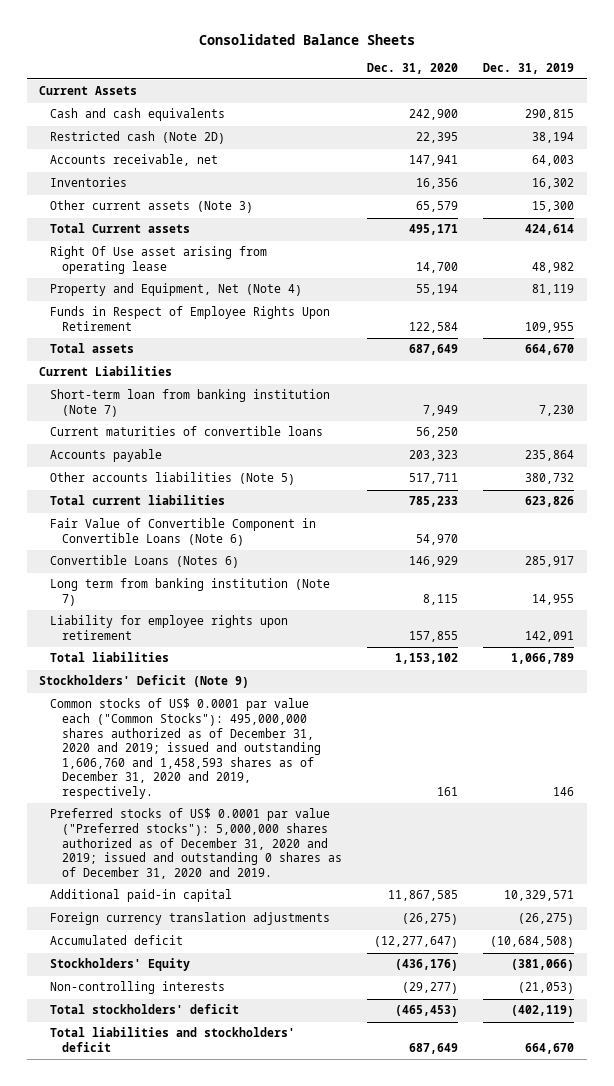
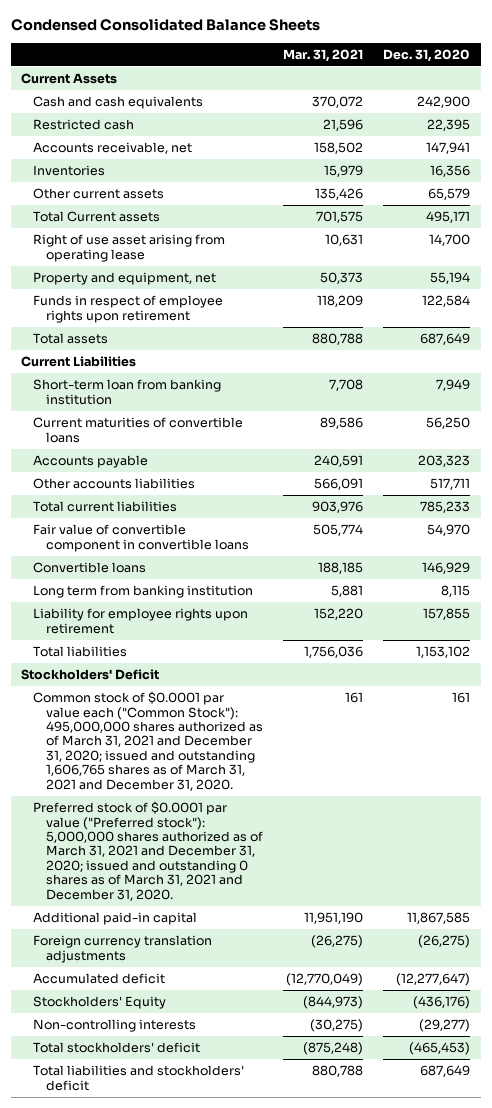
[198,33,415,45] Consolidated Balance Sheets -> [10,18,320,32] Condensed Consolidated Balance Sheets
[483,62,575,74] Dec. 31, 2019 -> none
none -> [282,48,363,62] Mar. 31, 2021
[50,131,226,145] Restricted cash (Note 2D) -> [33,119,135,131] Restricted cash
[50,200,254,214] Other current assets (Note 3) -> [33,188,165,200] Other current assets
[50,246,268,275] Right Of Use asset arising from operating lease -> [33,234,226,262] Right of use asset arising from operating lease
[50,283,303,297] Property and Equipment, Net (Note 4) -> [33,272,217,286] Property and equipment, net
[50,306,331,332] Funds in Respect of Employee Rights Upon Retirement -> [33,295,224,323] Funds in respect of employee rights upon retirement
[50,389,331,418] Short-term loan from banking institution (Note 7) -> [33,379,222,405] Short-term loan from banking institution
[50,472,296,486] Other accounts liabilities (Note 5) -> [33,478,196,490] Other accounts liabilities
[50,518,317,547] Fair Value of Convertible Component in Convertible Loans (Note 6) -> [33,524,249,552] Fair value of convertible component in convertible loans
[50,555,240,569] Convertible Loans (Notes 6) -> [33,562,147,574] Convertible loans
[50,578,331,607] Long term from banking institution (Note 7) -> [33,585,254,599] Long term from banking institution
[39,675,250,689] Stockholders' Deficit (Note 9) -> [21,669,160,681] Stockholders' Deficit
[50,698,321,799] Common stocks of US$ 0.0001 par value each ("Common Stocks"): 495,000,000 shares authorized as of December 31, 2020 and 2019; issued and outstanding 1,606,760 and 1,458,593 shares as of December 31, 2020 and 2019, respectively. -> [33,691,263,791] Common stock of $0.0001 par value each ("Common Stock"): 495,000,000 shares authorized as of March 31, 2021 and December 31, 2020; issued and outstanding 1,606,765 shares as of March 31, 2021 and December 31, 2020.
[50,808,342,879] Preferred stocks of US$ 0.0001 par value ("Preferred stocks"): 5,000,000 shares authorized as of December 31, 2020 and 2019; issued and outstanding 0 shares as of December 31, 2020 and 2019. -> [33,801,263,901] Preferred stock of $0.0001 par value ("Preferred stock"): 5,000,000 shares authorized as of March 31, 2021 and December 31, 2020; issued and outstanding 0 shares as of March 31, 2021 and December 31, 2020.

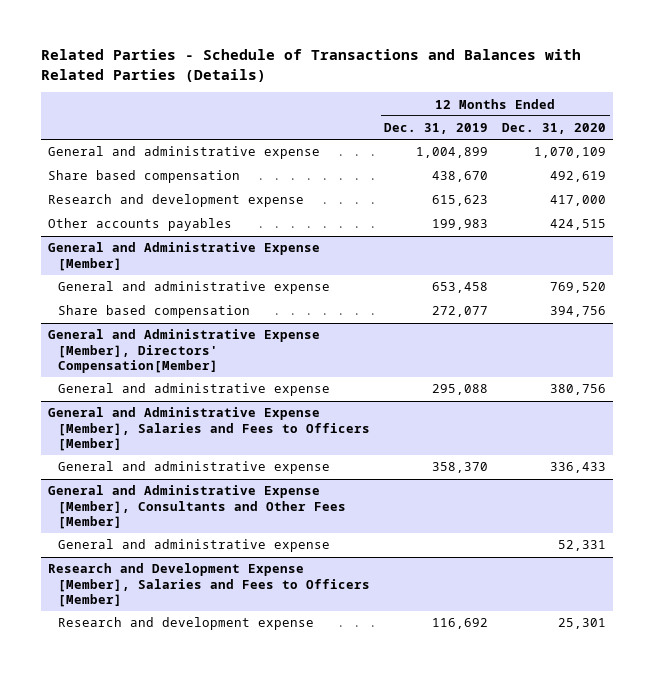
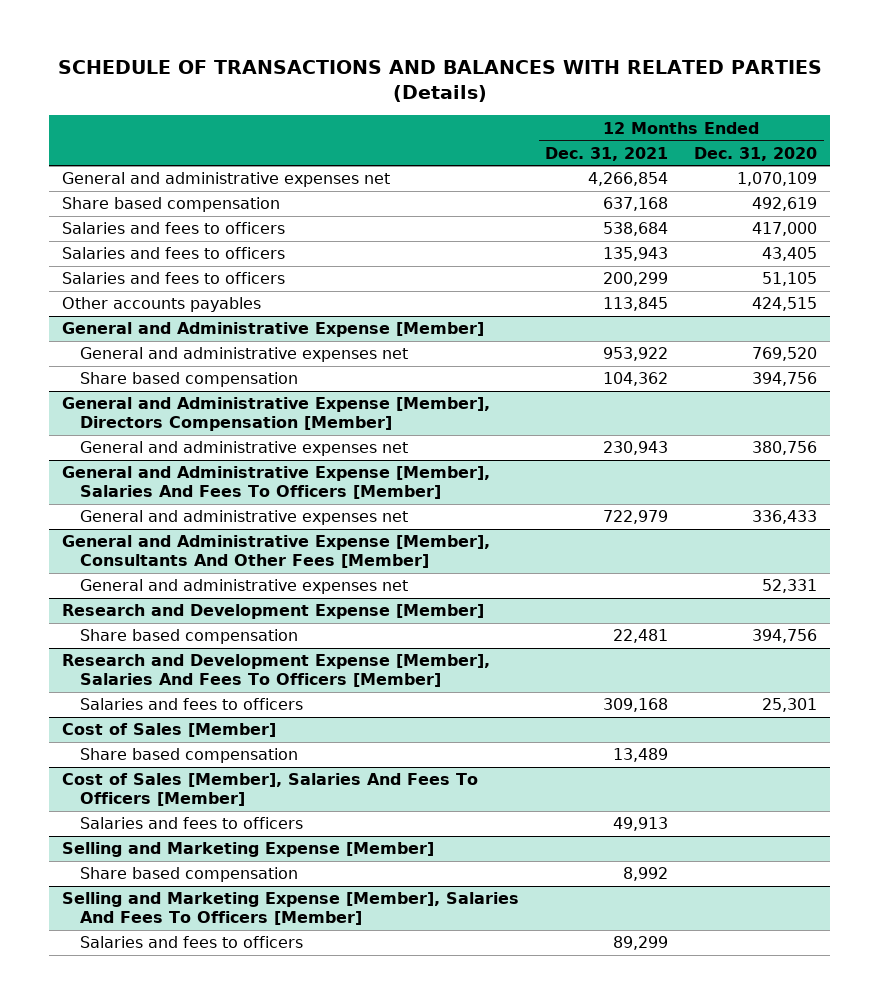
[40,49,581,82] Related Parties - Schedule of Transactions and Balances with Related Parties (Details) -> [57,60,822,103] SCHEDULE OF TRANSACTIONS AND BALANCES WITH RELATED PARTIES (Details)
[384,123,489,135] Dec. 31, 2019 -> none
none -> [545,146,669,161] Dec. 31, 2021
[48,146,321,160] General and administrative expense -> [62,172,391,188] General and administrative expenses net
[48,194,305,208] Research and development expense -> [62,222,286,235] Salaries and fees to officers
none -> [62,247,286,260] Salaries and fees to officers
none -> [62,272,286,285] Salaries and fees to officers
[58,281,331,295] General and administrative expense -> [80,347,409,363] General and administrative expenses net
[48,329,321,373] General and Administrative Expense [Member], Directors' Compensation[Member] -> [62,397,491,432] General and Administrative Expense [Member], Directors Compensation [Member]
[58,383,331,397] General and administrative expense -> [80,441,409,457] General and administrative expenses net
[48,407,371,451] General and Administrative Expense [Member], Salaries and Fees to Officers [Member] -> [62,466,491,500] General and Administrative Expense [Member], Salaries And Fees To Officers [Member]
[58,461,331,475] General and administrative expense -> [80,510,409,526] General and administrative expenses net
[48,485,347,529] General and Administrative Expense [Member], Consultants and Other Fees [Member] -> [62,535,491,569] General and Administrative Expense [Member], Consultants And Other Fees [Member]
[58,539,331,553] General and administrative expense -> [80,579,409,595] General and administrative expenses net
none -> [62,604,485,620] Research and Development Expense [Member]
none -> [80,629,299,645] Share based compensation
[48,563,371,607] Research and Development Expense [Member], Salaries and Fees to Officers [Member] -> [62,654,491,688] Research and Development Expense [Member], Salaries And Fees To Officers [Member]
[58,617,315,631] Research and development expense -> [80,698,304,711] Salaries and fees to officers
none -> [62,723,277,738] Cost of Sales [Member]
none -> [80,748,299,764] Share based compensation
none -> [62,773,479,807] Cost of Sales [Member], Salaries And Fees To Officers [Member]
none -> [80,817,304,830] Salaries and fees to officers
none -> [62,842,435,858] Selling and Marketing Expense [Member]
none -> [80,867,299,883] Share based compensation
none -> [62,892,520,926] Selling and Marketing Expense [Member], Salaries And Fees To Officers [Member]
none -> [80,936,304,949] Salaries and fees to officers

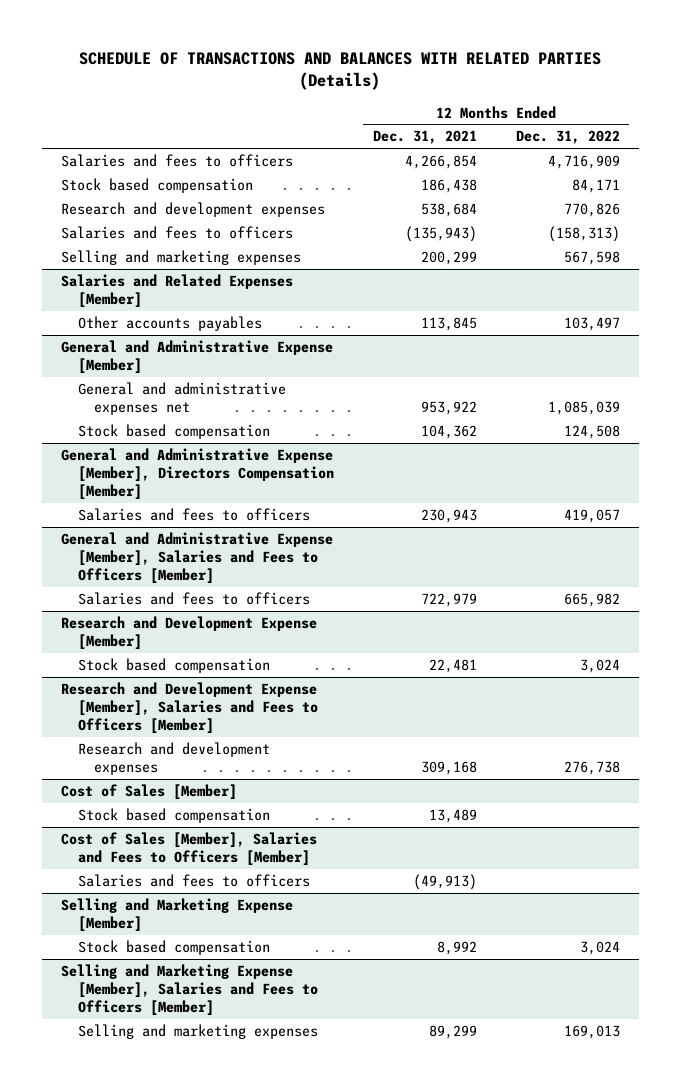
[694,146,818,161] Dec. 31, 2020 -> none
none -> [515,130,620,145] Dec. 31, 2022
[62,247,286,260] Salaries and fees to officers -> none
[62,172,391,188] General and administrative expenses net -> [61,153,294,167] Salaries and fees to officers
[62,197,281,213] Share based compensation -> [61,177,254,193] Stock based compensation
[603,197,669,212] 637,168 -> [420,178,477,193] 186,438
none -> [61,201,326,217] Research and development expenses
[603,222,669,237] 538,684 -> [404,225,477,242] (135,943)
[62,272,286,285] Salaries and fees to officers -> [61,249,302,265] Selling and marketing expenses
none -> [61,273,294,308] Salaries and Related Expenses [Member]
[80,372,299,388] Share based compensation -> [77,423,270,439] Stock based compensation
[62,535,491,569] General and Administrative Expense [Member], Consultants And Other Fees [Member] -> none
[80,579,409,595] General and administrative expenses net -> none
[80,441,409,457] General and administrative expenses net -> [77,507,310,521] Salaries and fees to officers
[62,466,491,500] General and Administrative Expense [Member], Salaries And Fees To Officers [Member] -> [61,531,334,584] General and Administrative Expense [Member], Salaries and Fees to Officers [Member]
[80,510,409,526] General and administrative expenses net -> [77,591,310,605] Salaries and fees to officers
[80,629,299,645] Share based compensation -> [77,657,270,673] Stock based compensation
[62,654,491,688] Research and Development Expense [Member], Salaries And Fees To Officers [Member] -> [61,681,318,734] Research and Development Expense [Member], Salaries and Fees to Officers [Member]
[80,698,304,711] Salaries and fees to officers -> [77,741,270,775] Research and development expenses
[80,748,299,764] Share based compensation -> [77,807,270,823] Stock based compensation
[62,773,479,807] Cost of Sales [Member], Salaries And Fees To Officers [Member] -> [61,831,318,866] Cost of Sales [Member], Salaries and Fees to Officers [Member]
[613,817,669,832] 49,913 -> [412,873,477,890] (49,913)
[80,867,299,883] Share based compensation -> [77,939,270,955] Stock based compensation
[62,892,520,926] Selling and Marketing Expense [Member], Salaries And Fees To Officers [Member] -> [61,963,318,1016] Selling and Marketing Expense [Member], Salaries and Fees to Officers [Member]
[80,936,304,949] Salaries and fees to officers -> [77,1023,318,1039] Selling and marketing expenses

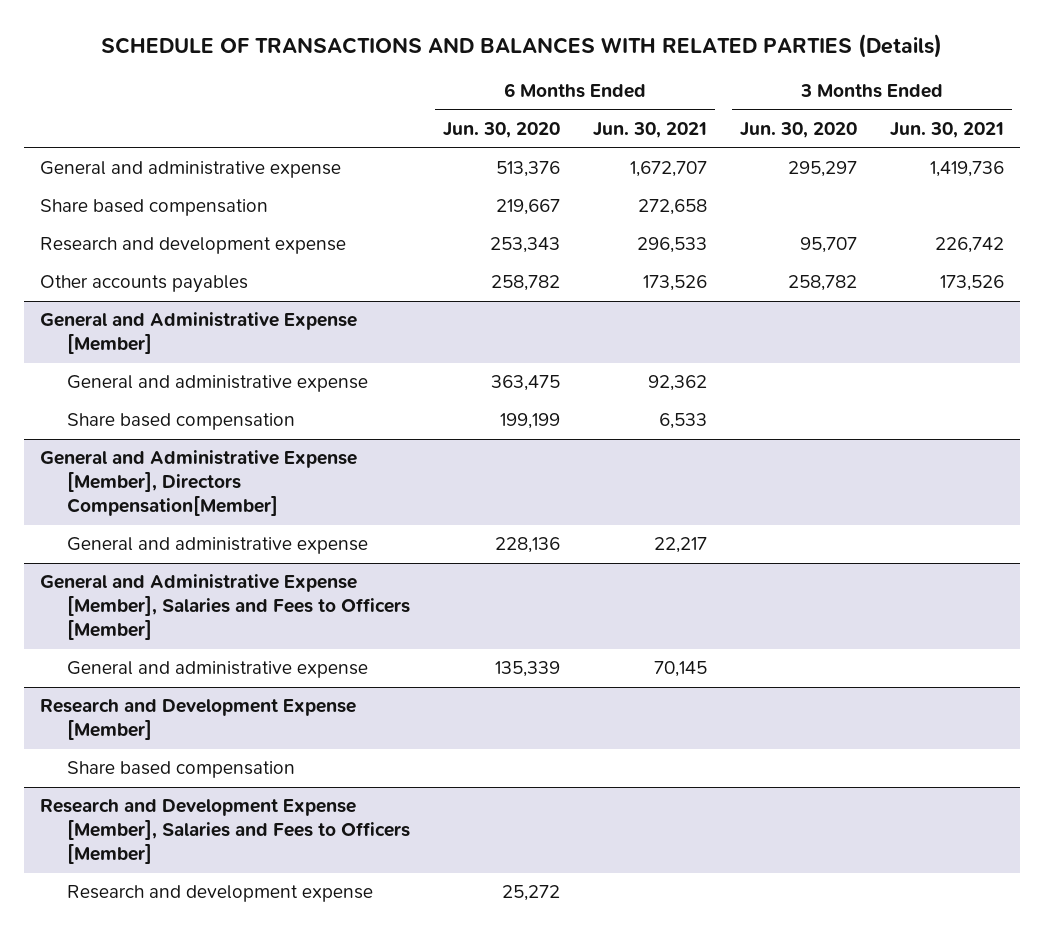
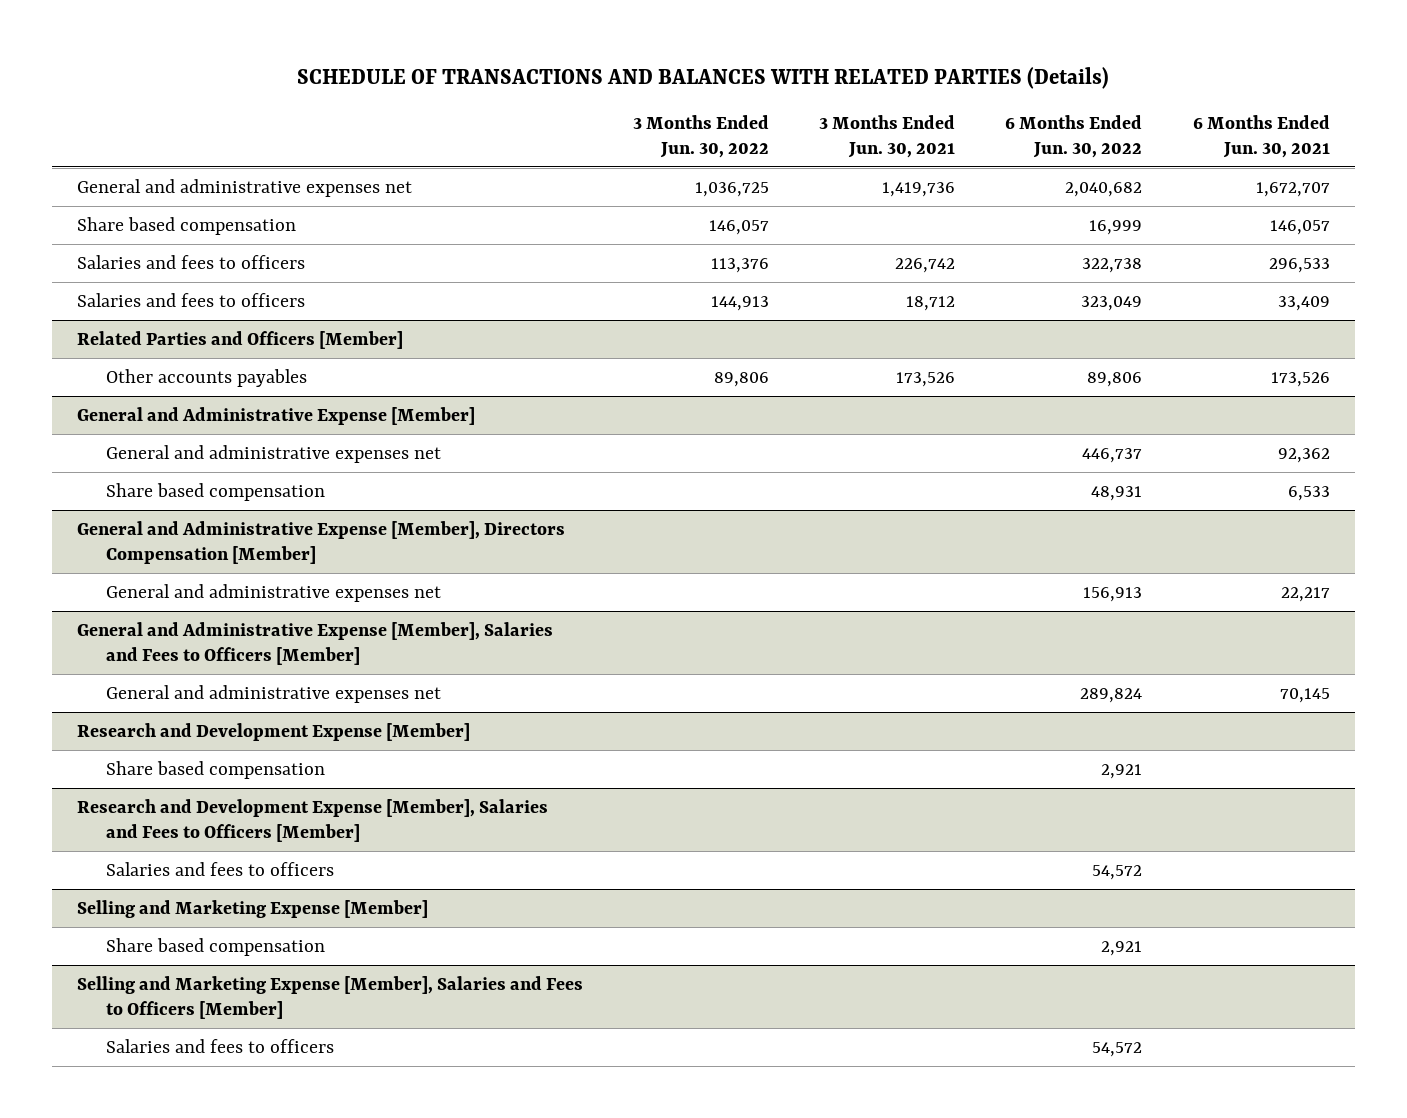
[443,121,561,138] Jun. 30, 2020 -> none
[739,121,857,138] Jun. 30, 2020 -> none
none -> [633,114,770,158] 3 Months Ended Jun. 30, 2022
none -> [1005,114,1143,158] 6 Months Ended Jun. 30, 2022
[40,161,342,179] General and administrative expense -> [76,178,412,197] General and administrative expenses net
[638,199,708,216] 272,658 -> [1269,219,1330,235] 146,057
[40,237,347,255] Research and development expense -> [76,254,305,269] Salaries and fees to officers
none -> [76,292,305,307] Salaries and fees to officers
none -> [76,330,403,349] Related Parties and Officers [Member]
[67,375,369,393] General and administrative expense -> [106,444,442,463] General and administrative expenses net
[40,450,358,517] General and Administrative Expense [Member], Directors Compensation[Member] -> [76,520,565,564] General and Administrative Expense [Member], Directors Compensation [Member]
[67,537,369,555] General and administrative expense -> [106,583,442,602] General and administrative expenses net
[67,661,369,679] General and administrative expense -> [106,684,442,703] General and administrative expenses net
[67,885,374,903] Research and development expense -> [106,861,335,876] Salaries and fees to officers
none -> [76,899,428,918] Selling and Marketing Expense [Member]
none -> [106,937,326,956] Share based compensation
none -> [76,975,583,1019] Selling and Marketing Expense [Member], Salaries and Fees to Officers [Member]
none -> [106,1038,335,1053] Salaries and fees to officers

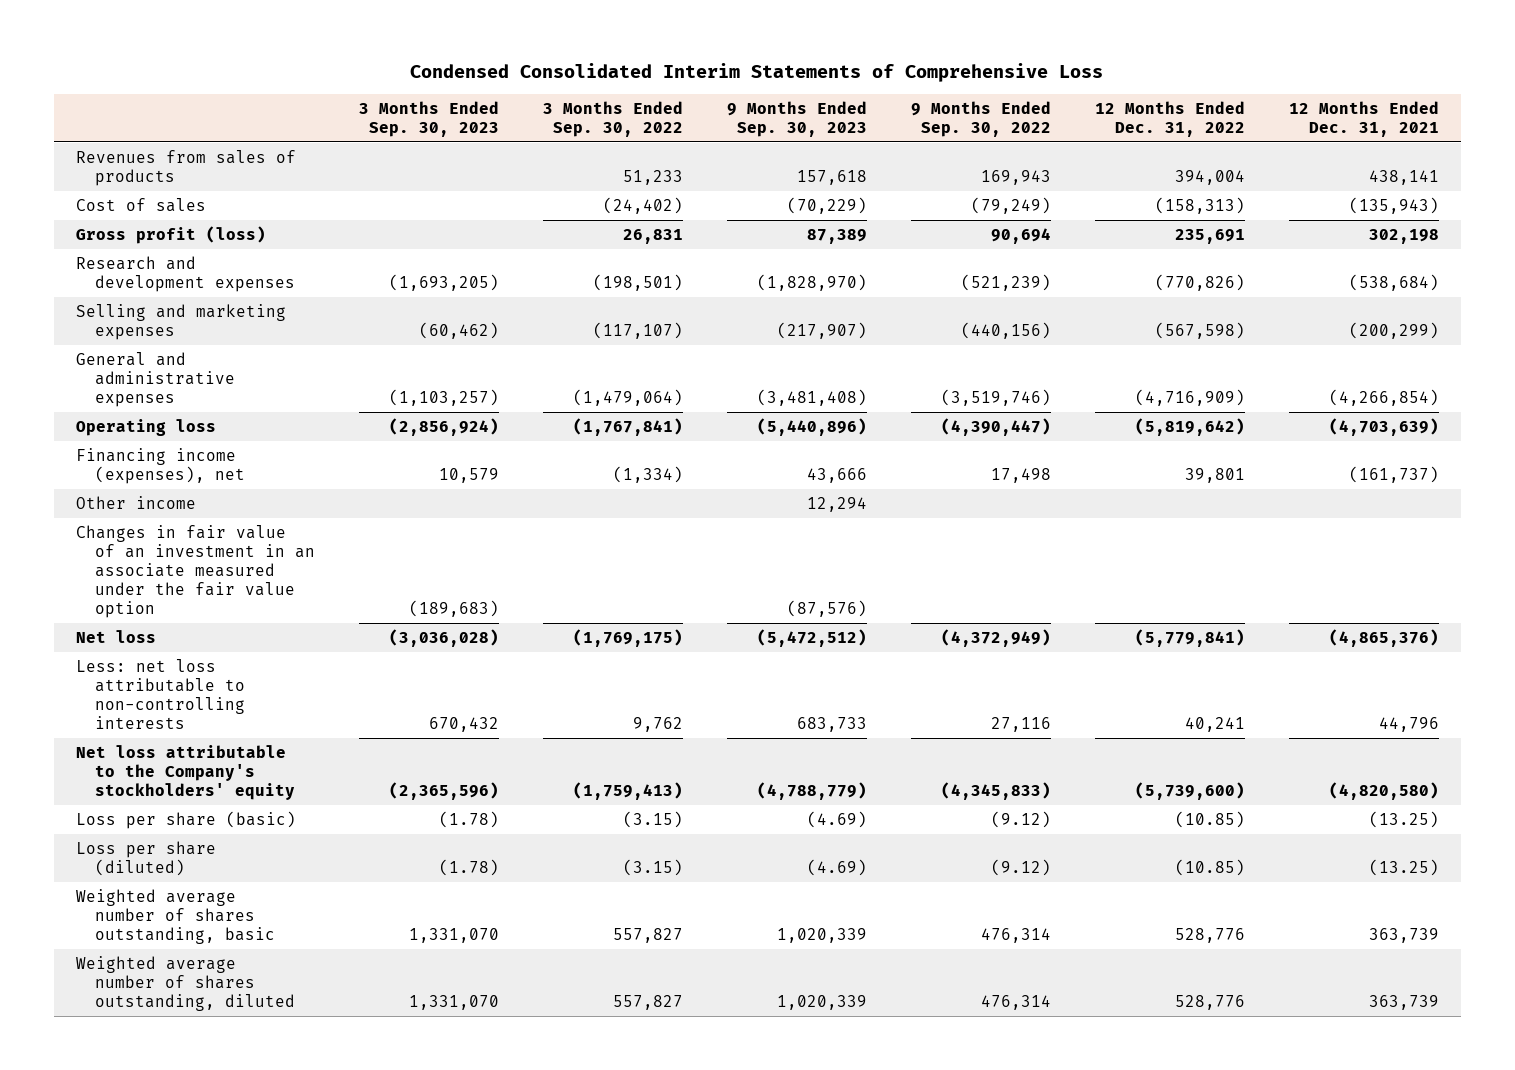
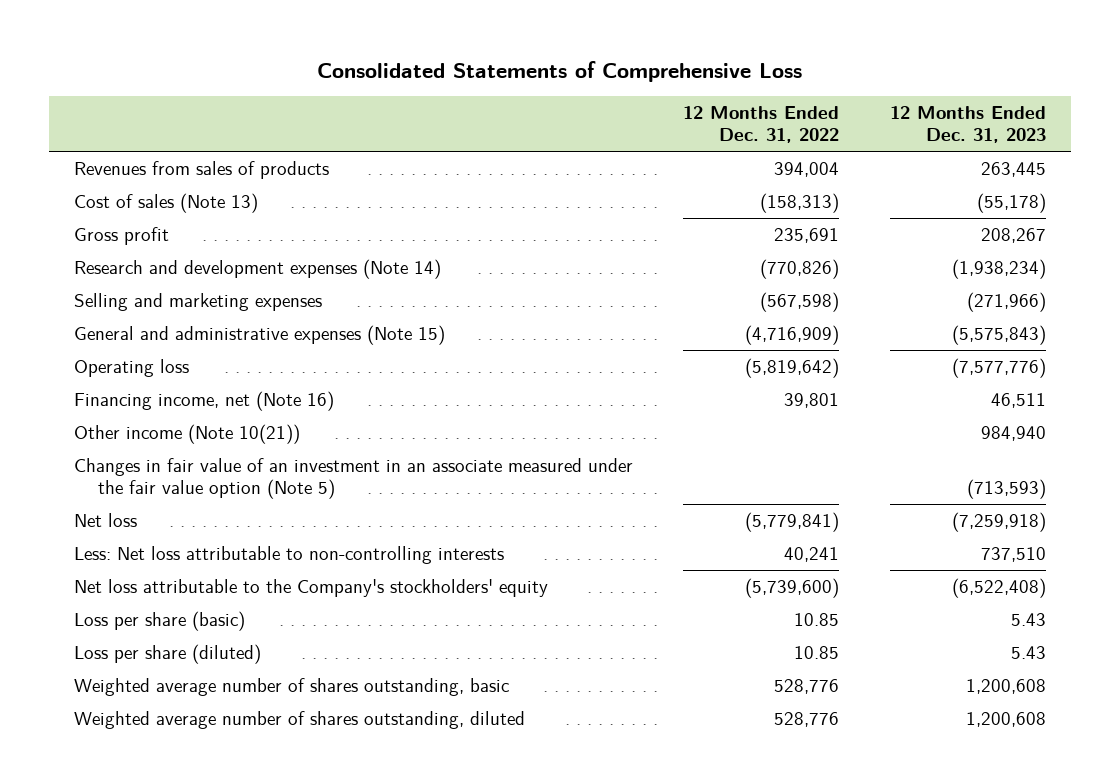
[410,63,1104,83] Condensed Consolidated Interim Statements of Comprehensive Loss -> [316,60,802,82] Consolidated Statements of Comprehensive Loss
[358,100,499,137] 3 Months Ended Sep. 30, 2023 -> none
[542,100,683,137] 3 Months Ended Sep. 30, 2022 -> none
[726,100,867,137] 9 Months Ended Sep. 30, 2023 -> none
[910,100,1051,137] 9 Months Ended Sep. 30, 2022 -> none
[1288,100,1439,137] 12 Months Ended Dec. 31, 2021 -> none
none -> [890,106,1047,144] 12 Months Ended Dec. 31, 2023
[75,197,206,212] Cost of sales -> [73,192,258,213] Cost of sales (Note 13)
[75,225,266,244] Gross profit (loss) -> [73,226,169,245] Gross profit
[75,255,295,292] Research and development expenses -> [73,258,441,279] Research and development expenses (Note 14)
[75,351,235,407] General and administrative expenses -> [73,324,445,345] General and administrative expenses (Note 15)
[75,447,245,484] Financing income (expenses), net -> [73,390,334,411] Financing income, net (Note 16)
[75,495,196,509] Other income -> [73,423,300,444] Other income (Note 10(21))
[75,524,315,618] Changes in fair value of an investment in an associate measured under the fair value option -> [73,457,633,500] Changes in fair value of an investment in an associate measured under the fair value option (Note 5)
[75,658,245,729] Less: net loss attributable to non-controlling interests -> [73,545,504,564] Less: Net loss attributable to non-controlling interests
[1174,810,1245,828] (10.85) -> [794,612,840,626] 10.85
[1174,858,1245,876] (10.85) -> [794,645,840,659] 10.85

